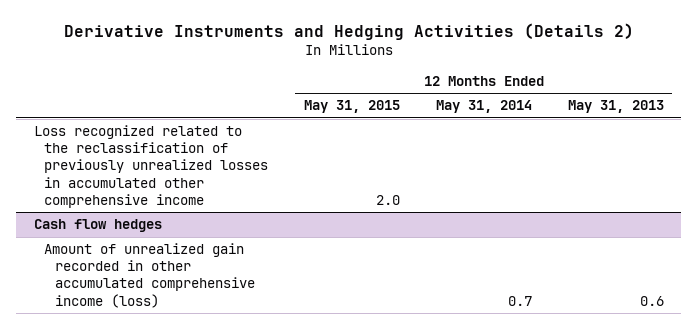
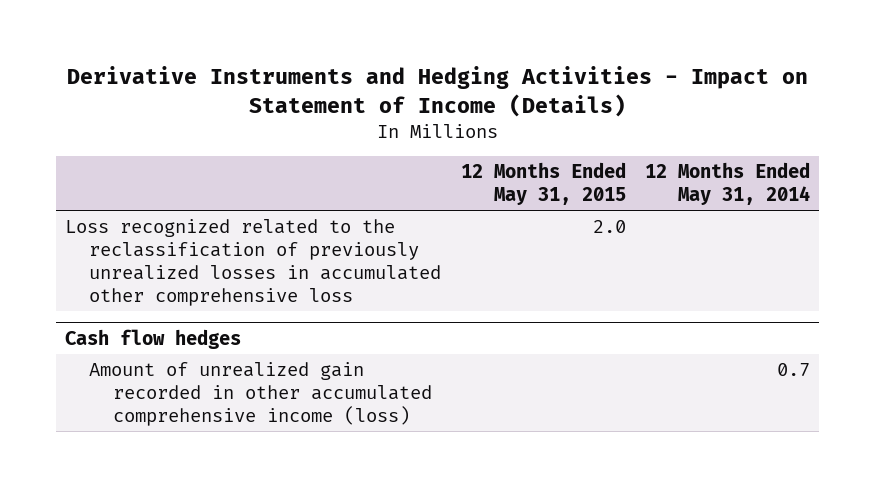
[63,22,634,40] Derivative Instruments and Hedging Activities (Details 2) -> [66,66,808,117] Derivative Instruments and Hedging Activities - Impact on Statement of Income (Details)
[567,100,664,114] May 31, 2013 -> none
[33,125,269,208] Loss recognized related to the reclassification of previously unrealized losses in accumulated other comprehensive income -> [65,218,442,307] Loss recognized related to the reclassification of previously unrealized losses in accumulated other comprehensive loss

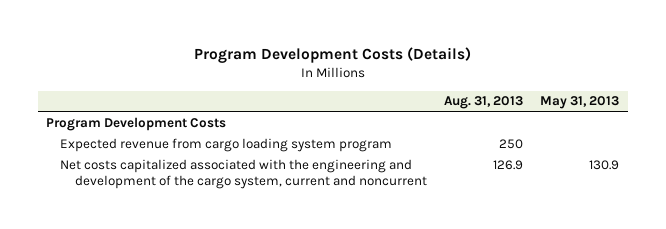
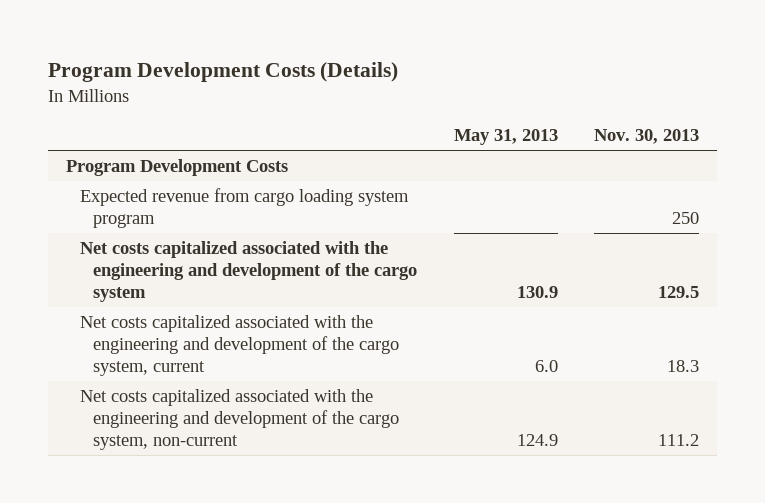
[443,96,523,110] Aug. 31, 2013 -> none
none -> [594,129,700,145] Nov. 30, 2013
[60,158,427,190] Net costs capitalized associated with the engineering and development of the cargo system, current and noncurrent -> [79,240,418,303] Net costs capitalized associated with the engineering and development of the cargo system
none -> [79,314,400,377] Net costs capitalized associated with the engineering and development of the cargo system, current
none -> [79,388,400,451] Net costs capitalized associated with the engineering and development of the cargo system, non-current

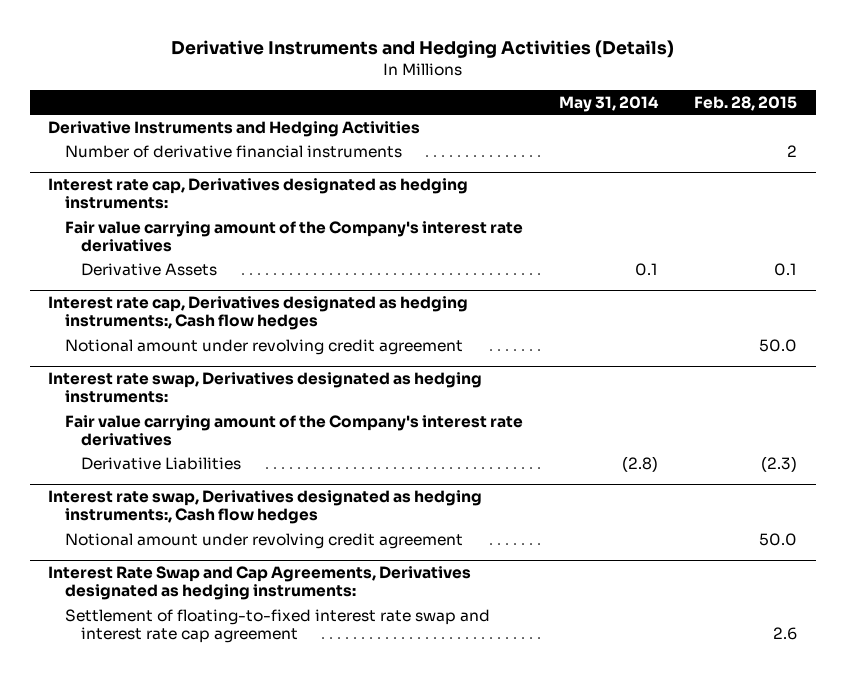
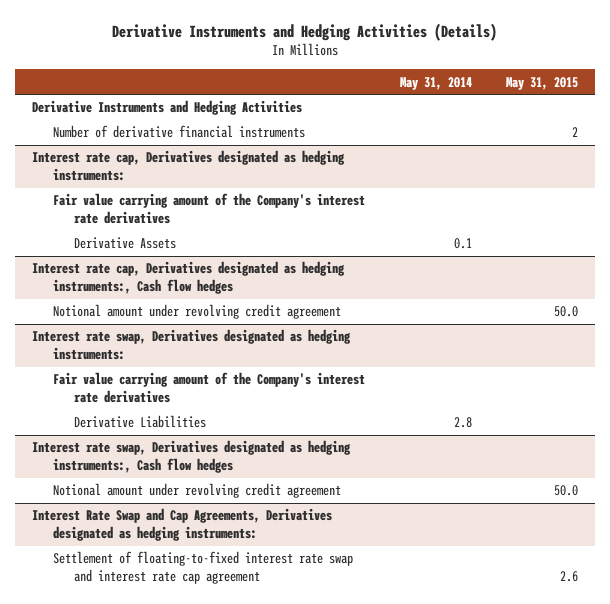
[694,95,798,111] Feb. 28, 2015 -> none
none -> [506,76,579,90] May 31, 2015
[621,455,658,472] (2.8) -> [453,417,472,429] 2.8

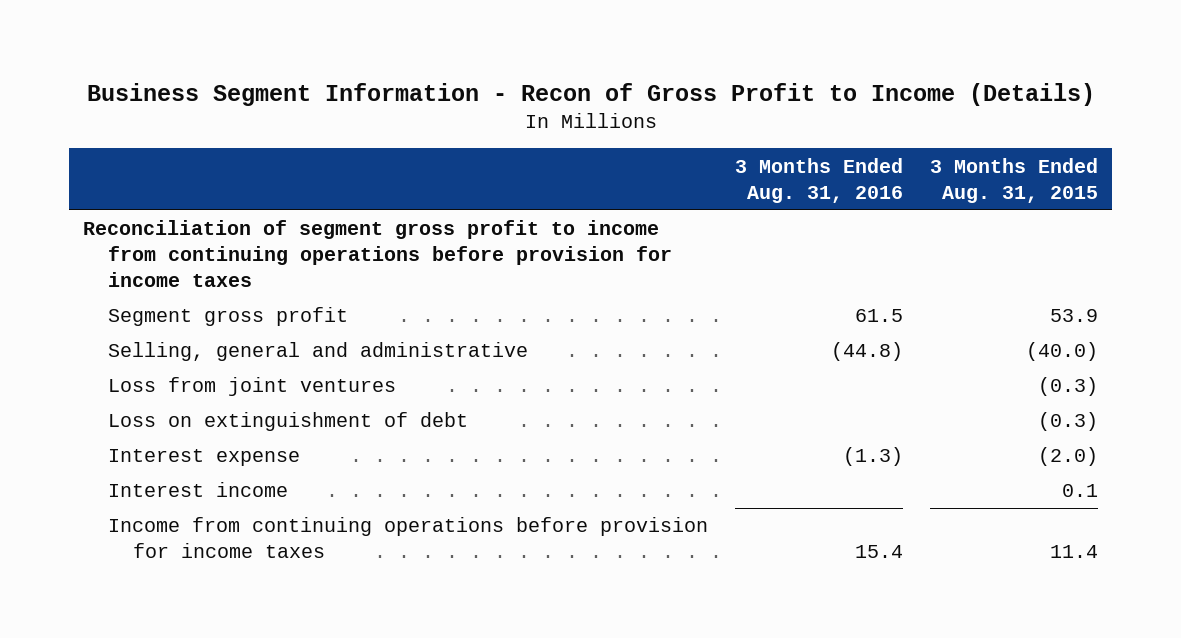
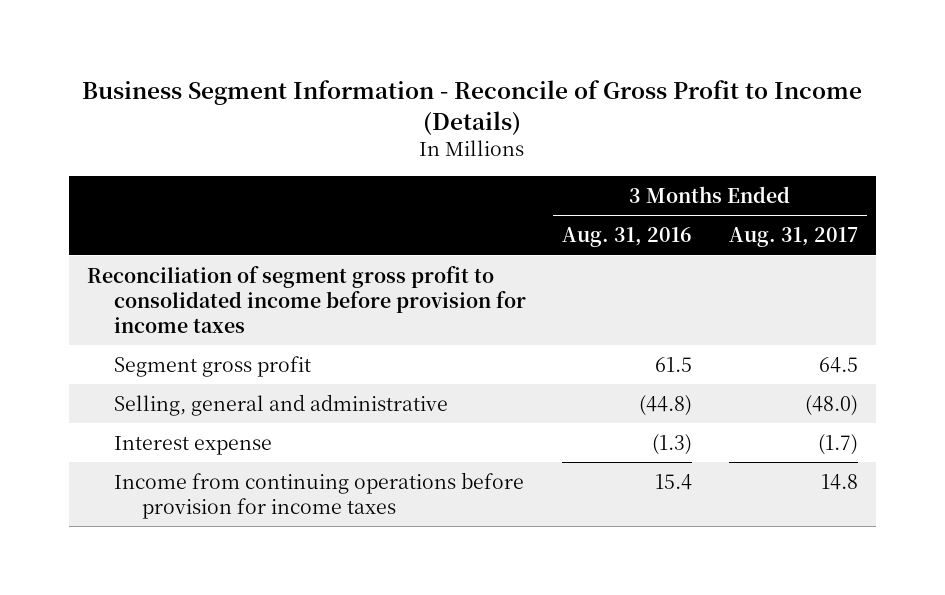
[86,82,1095,106] Business Segment Information - Recon of Gross Profit to Income (Details) -> [82,80,863,135] Business Segment Information - Reconcile of Gross Profit to Income (Details)
[930,157,1099,203] 3 Months Ended Aug. 31, 2015 -> none
none -> [728,227,858,248] Aug. 31, 2017
[83,220,673,288] Reconciliation of segment gross profit to income from continuing operations before provision for income taxes -> [86,265,527,333] Reconciliation of segment gross profit to consolidated income before provision for income taxes
[108,377,397,397] Loss from joint ventures -> none
[108,412,469,432] Loss on extinguishment of debt -> none
[108,482,289,498] Interest income -> none

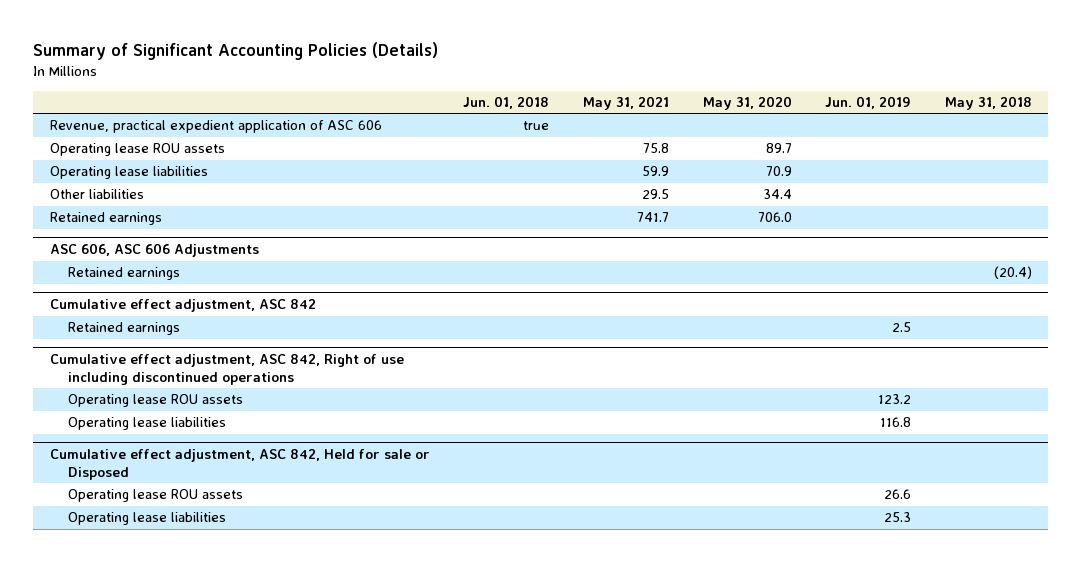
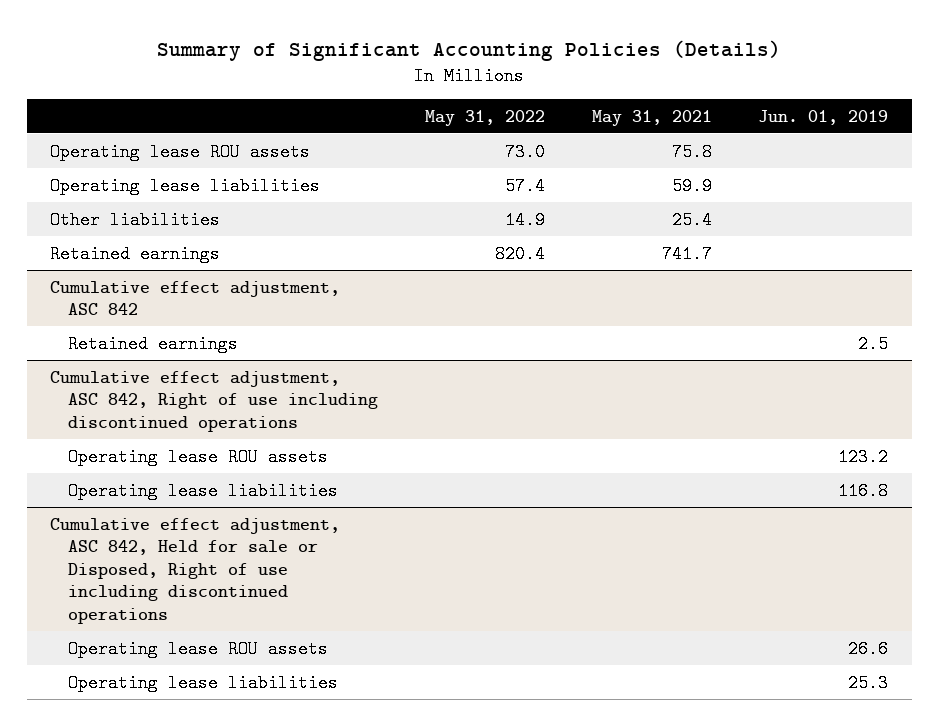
[463,96,550,110] Jun. 01, 2018 -> none
[702,96,792,111] May 31, 2020 -> none
[944,96,1032,111] May 31, 2018 -> none
none -> [424,109,545,126] May 31, 2022
[49,120,382,134] Revenue, practical expedient application of ASC 606 -> none
[642,189,670,200] 29.5 -> [671,210,712,229] 25.4
[49,243,259,258] ASC 606, ASC 606 Adjustments -> none
[67,267,180,281] Retained earnings -> none
[49,449,430,481] Cumulative effect adjustment, ASC 842, Held for sale or Disposed -> [50,517,341,624] Cumulative effect adjustment, ASC 842, Held for sale or Disposed, Right of use including discontinued operations

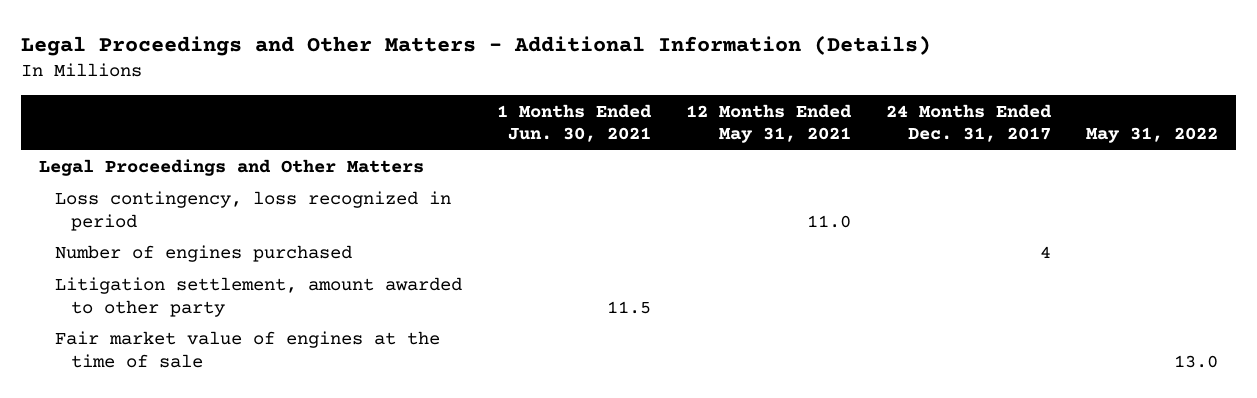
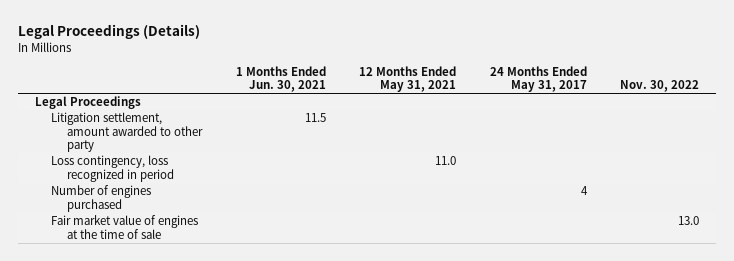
[21,34,932,56] Legal Proceedings and Other Matters - Additional Information (Details) -> [17,23,200,39] Legal Proceedings (Details)
[886,103,1053,143] 24 Months Ended Dec. 31, 2017 -> none
[1086,127,1219,144] May 31, 2022 -> none
none -> [489,65,587,93] 24 Months Ended May 31, 2017
none -> [620,80,700,93] Nov. 30, 2022
[38,159,424,177] Legal Proceedings and Other Matters -> none
none -> [34,96,141,110] Legal Proceedings
[54,277,462,317] Litigation settlement, amount awarded to other party -> [50,112,204,153] Litigation settlement, amount awarded to other party

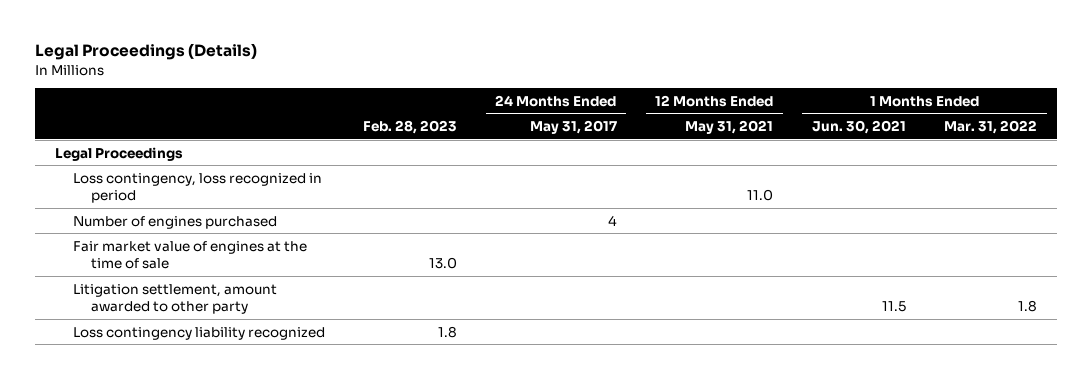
[620,80,700,93] Nov. 30, 2022 -> none
none -> [363,120,458,135] Feb. 28, 2023
none -> [944,120,1038,135] Mar. 31, 2022
[50,112,204,153] Litigation settlement, amount awarded to other party -> [72,283,277,315] Litigation settlement, amount awarded to other party
none -> [72,326,325,340] Loss contingency liability recognized

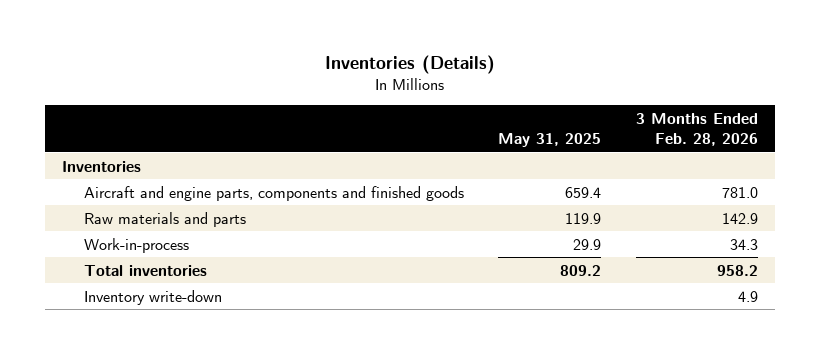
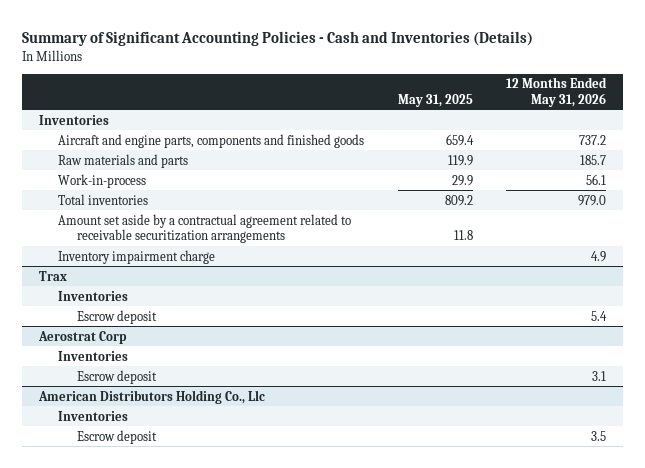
[325,55,496,75] Inventories (Details) -> [22,30,534,46] Summary of Significant Accounting Policies - Cash and Inventories (Details)
[635,112,758,146] 3 Months Ended Feb. 28, 2026 -> none
none -> [506,77,608,107] 12 Months Ended May 31, 2026
none -> [58,213,352,244] Amount set aside by a contractual agreement related to receivable securitization arrangements
[83,289,222,305] Inventory write-down -> [58,249,216,264] Inventory impairment charge
none -> [39,270,68,281] Trax
none -> [58,290,129,301] Inventories
none -> [77,309,158,324] Escrow deposit
none -> [38,330,128,344] Aerostrat Corp
none -> [58,350,129,361] Inventories
none -> [77,369,158,384] Escrow deposit
none -> [38,389,266,404] American Distributors Holding Co., Llc
none -> [58,410,129,421] Inventories
none -> [77,429,158,444] Escrow deposit

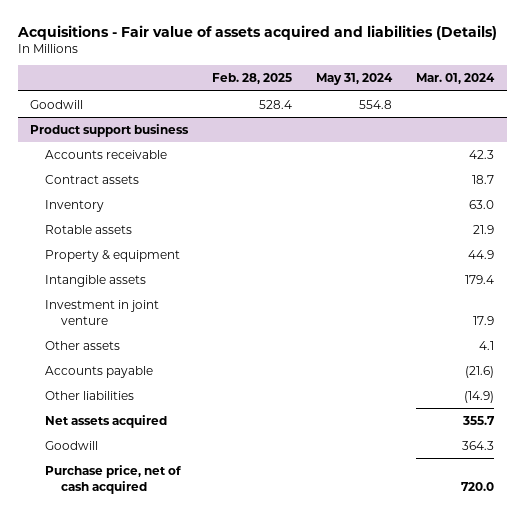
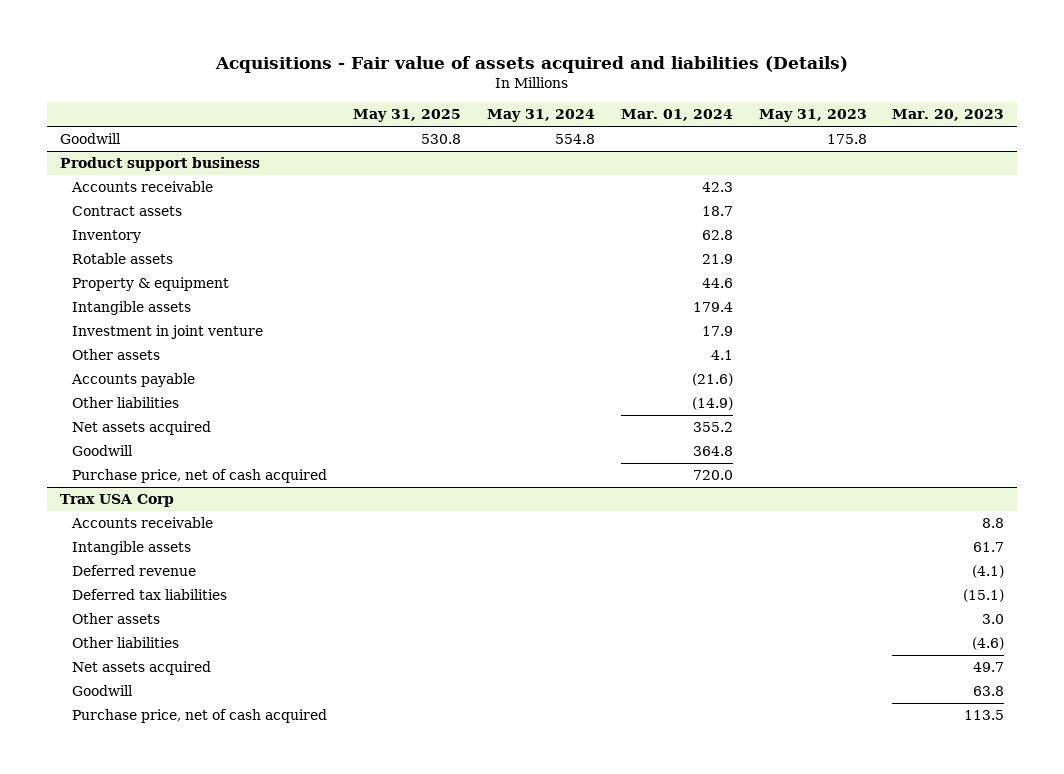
[211,73,292,85] Feb. 28, 2025 -> none
none -> [353,109,462,123] May 31, 2025
none -> [758,109,867,123] May 31, 2023
none -> [892,109,1005,122] Mar. 20, 2023
[469,199,495,209] 63.0 -> [701,230,733,241] 62.8
[468,249,495,259] 44.9 -> [701,278,733,289] 44.6
[462,415,496,425] 355.7 -> [692,422,733,433] 355.2
[462,440,495,450] 364.3 -> [692,446,733,457] 364.8
none -> [59,494,174,508] Trax USA Corp
none -> [71,517,214,529] Accounts receivable
none -> [72,541,192,556] Intangible assets
none -> [72,565,197,577] Deferred revenue
none -> [72,589,228,601] Deferred tax liabilities
none -> [72,613,161,625] Other assets
none -> [72,637,180,649] Other liabilities
none -> [72,661,212,676] Net assets acquired
none -> [72,685,134,697] Goodwill
none -> [72,709,328,724] Purchase price, net of cash acquired

